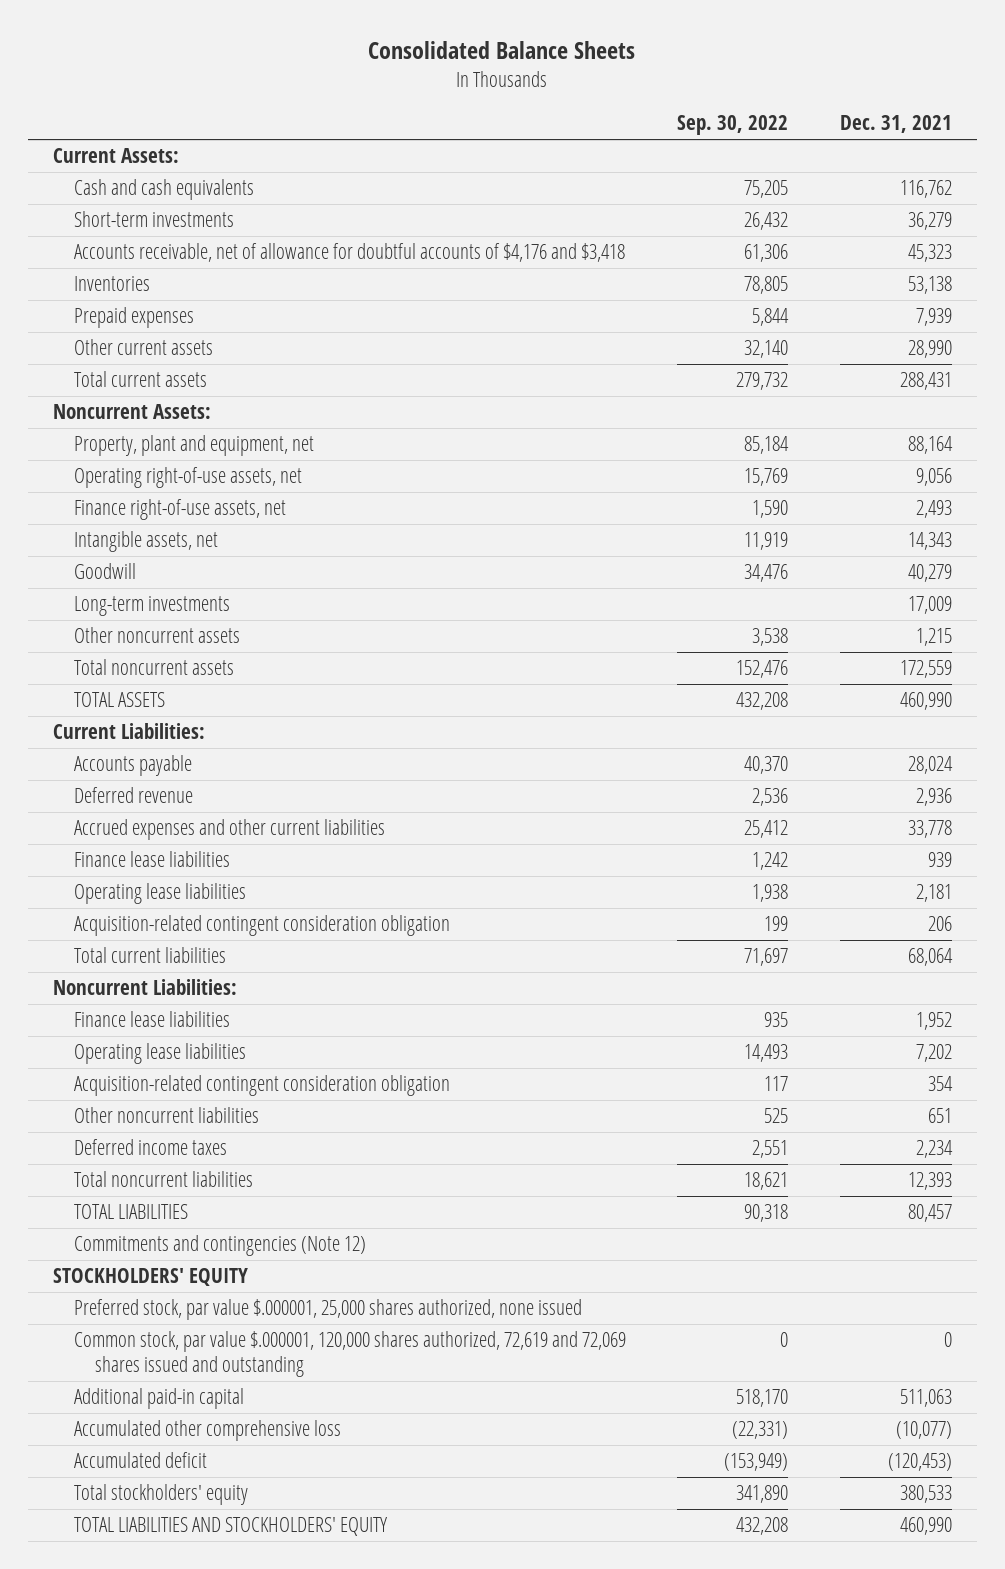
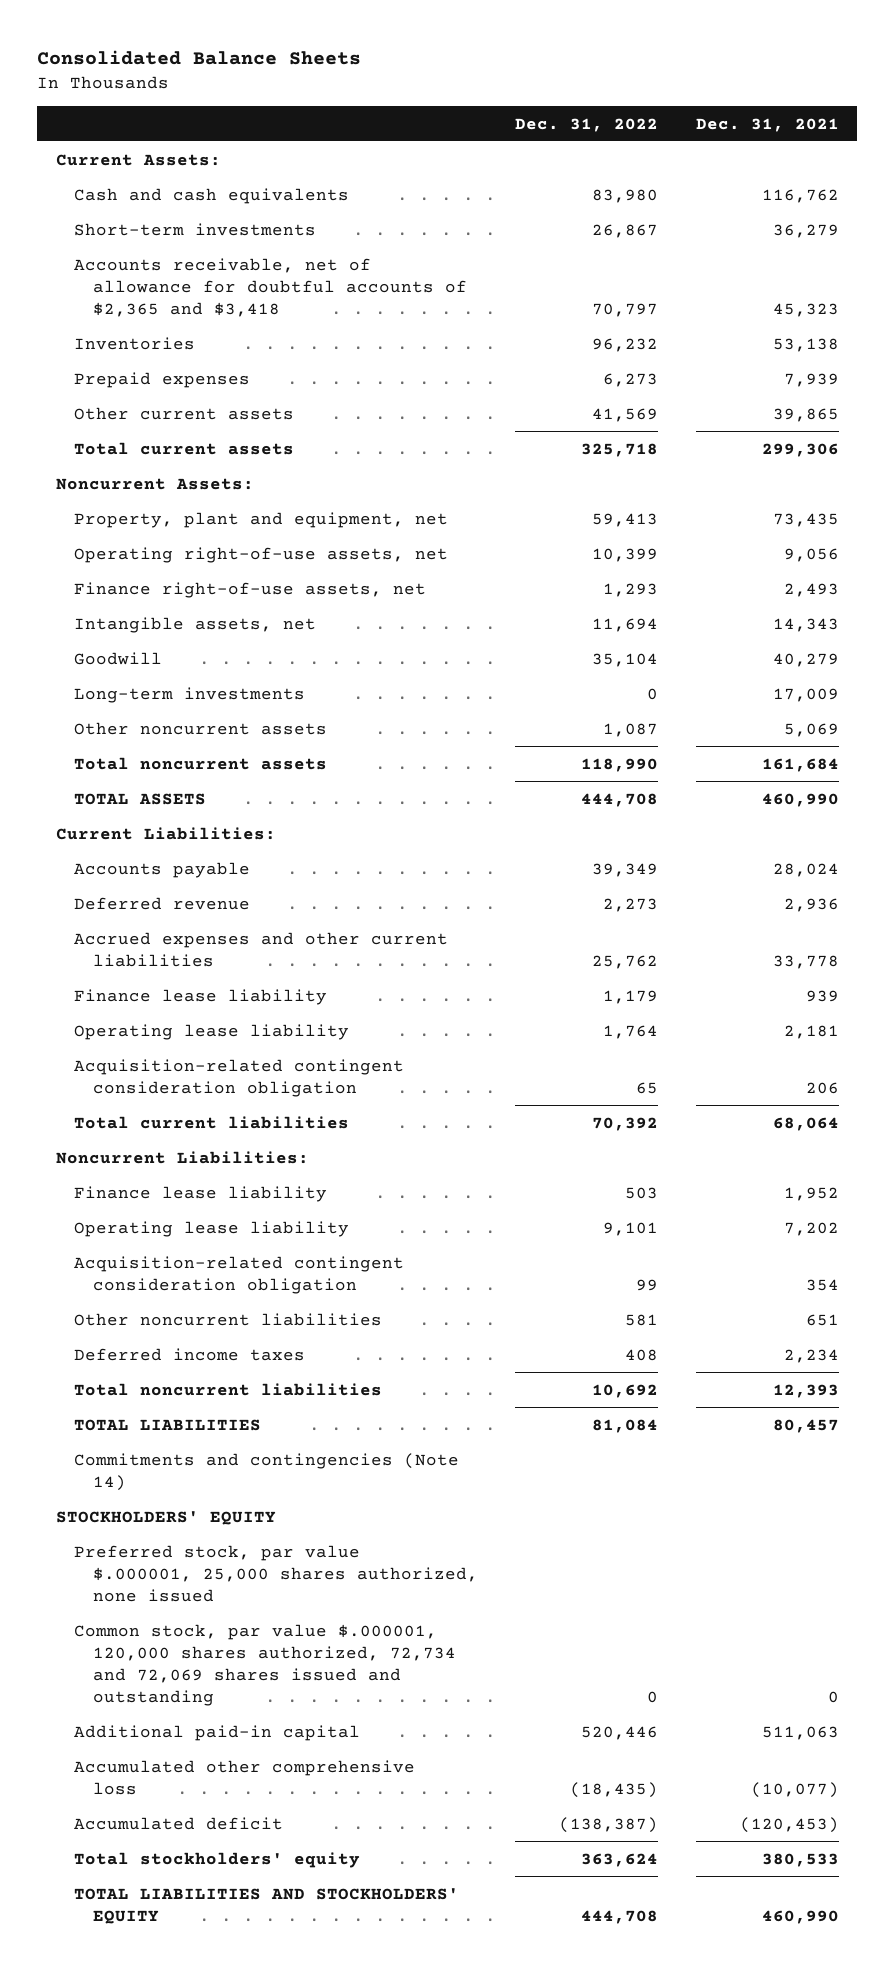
[677,115,789,136] Sep. 30, 2022 -> none
none -> [515,117,659,132] Dec. 31, 2022
[74,243,626,263] Accounts receivable, net of allowance for doubtful accounts of $4,176 and $3,418 -> [74,257,467,317] Accounts receivable, net of allowance for doubtful accounts of $2,365 and $3,418
[907,340,952,359] 28,990 -> [772,407,839,422] 39,865
[899,372,952,391] 288,431 -> [761,442,839,457] 299,306
[907,436,953,455] 88,164 -> [772,512,839,527] 73,435
[915,628,952,647] 1,215 -> [783,722,839,737] 5,069
[899,660,952,679] 172,559 -> [761,757,839,772] 161,684
[74,851,231,868] Finance lease liabilities -> [74,988,328,1005] Finance lease liability
[74,883,247,905] Operating lease liabilities -> [74,1023,350,1040] Operating lease liability
[74,1011,231,1028] Finance lease liabilities -> [74,1185,328,1202] Finance lease liability
[74,1043,247,1065] Operating lease liabilities -> [74,1220,350,1237] Operating lease liability
[74,1235,367,1257] Commitments and contingencies (Note 12) -> [74,1452,460,1491] Commitments and contingencies (Note 14)
[74,1331,627,1377] Common stock, par value $.000001, 120,000 shares authorized, 72,619 and 72,069 shares issued and outstanding -> [74,1623,456,1707] Common stock, par value $.000001, 120,000 shares authorized, 72,734 and 72,069 shares issued and outstanding

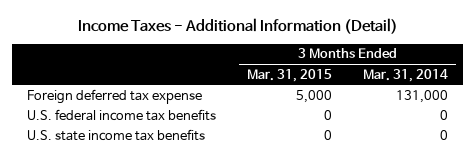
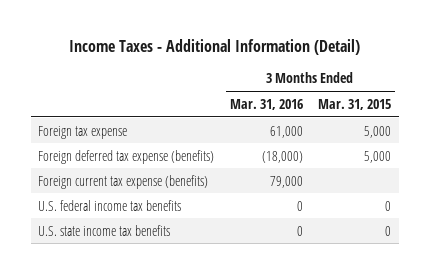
[362,68,448,82] Mar. 31, 2014 -> none
none -> [229,98,303,110] Mar. 31, 2016
none -> [38,125,128,139] Foreign tax expense
[27,88,203,104] Foreign deferred tax expense -> [38,149,215,164] Foreign deferred tax expense (benefits)
none -> [38,174,209,189] Foreign current tax expense (benefits)

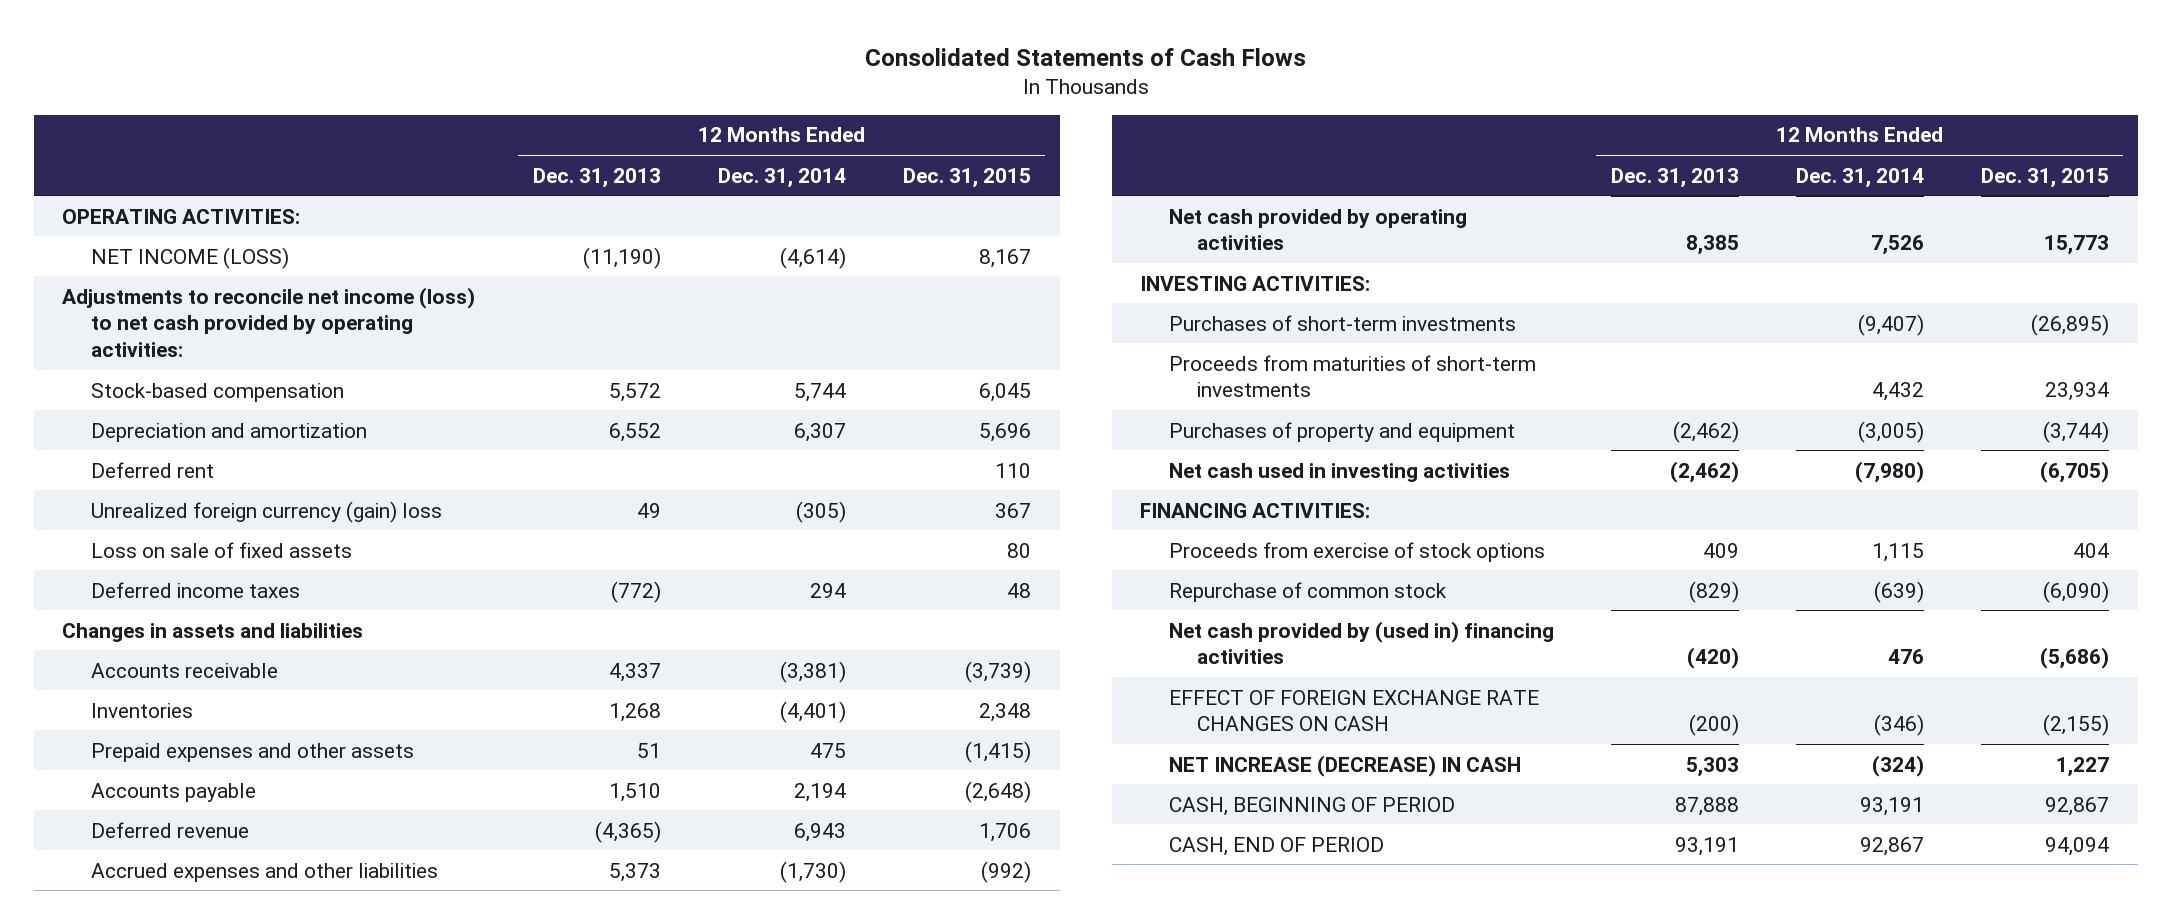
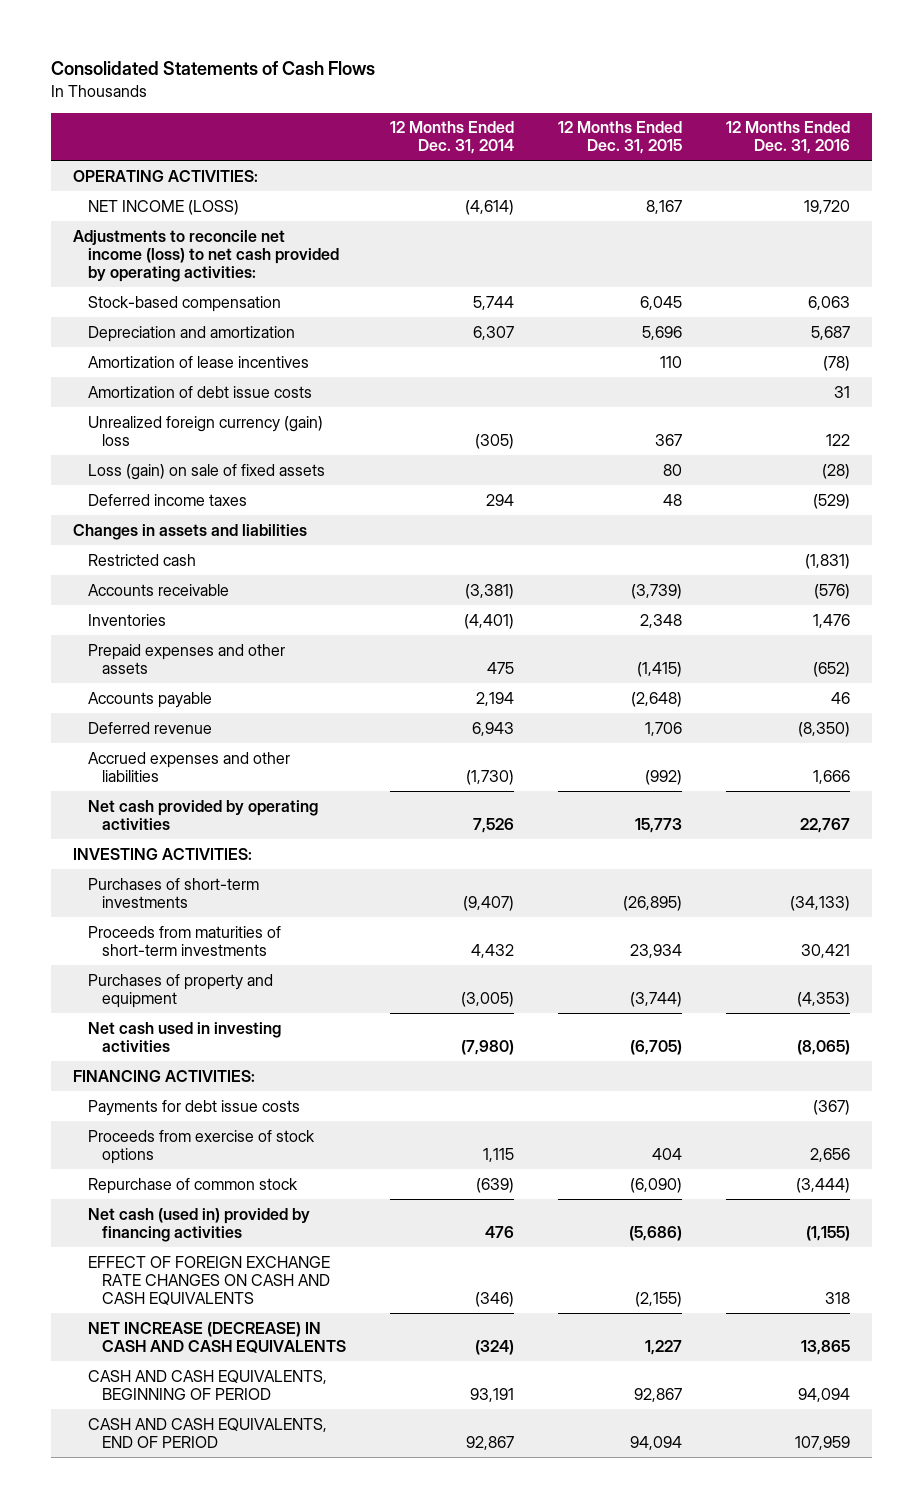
[532,167,661,188] Dec. 31, 2013 -> none
none -> [726,121,851,155] 12 Months Ended Dec. 31, 2016
[90,461,214,478] Deferred rent -> none
none -> [87,355,309,368] Amortization of lease incentives
none -> [87,385,312,398] Amortization of debt issue costs
[90,541,352,558] Loss on sale of fixed assets -> [87,463,325,480] Loss (gain) on sale of fixed assets
none -> [87,553,196,566] Restricted cash
none -> [87,1099,300,1116] Payments for debt issue costs
[1168,620,1554,665] Net cash provided by (used in) financing activities -> [87,1207,310,1242] Net cash (used in) provided by financing activities
[1168,689,1539,732] EFFECT OF FOREIGN EXCHANGE RATE CHANGES ON CASH -> [87,1255,331,1305] EFFECT OF FOREIGN EXCHANGE RATE CHANGES ON CASH AND CASH EQUIVALENTS
[1168,754,1521,777] NET INCREASE (DECREASE) IN CASH -> [87,1321,347,1353] NET INCREASE (DECREASE) IN CASH AND CASH EQUIVALENTS
[1168,796,1455,816] CASH, BEGINNING OF PERIOD -> [87,1369,327,1400] CASH AND CASH EQUIVALENTS, BEGINNING OF PERIOD
[1168,836,1384,856] CASH, END OF PERIOD -> [87,1417,327,1448] CASH AND CASH EQUIVALENTS, END OF PERIOD

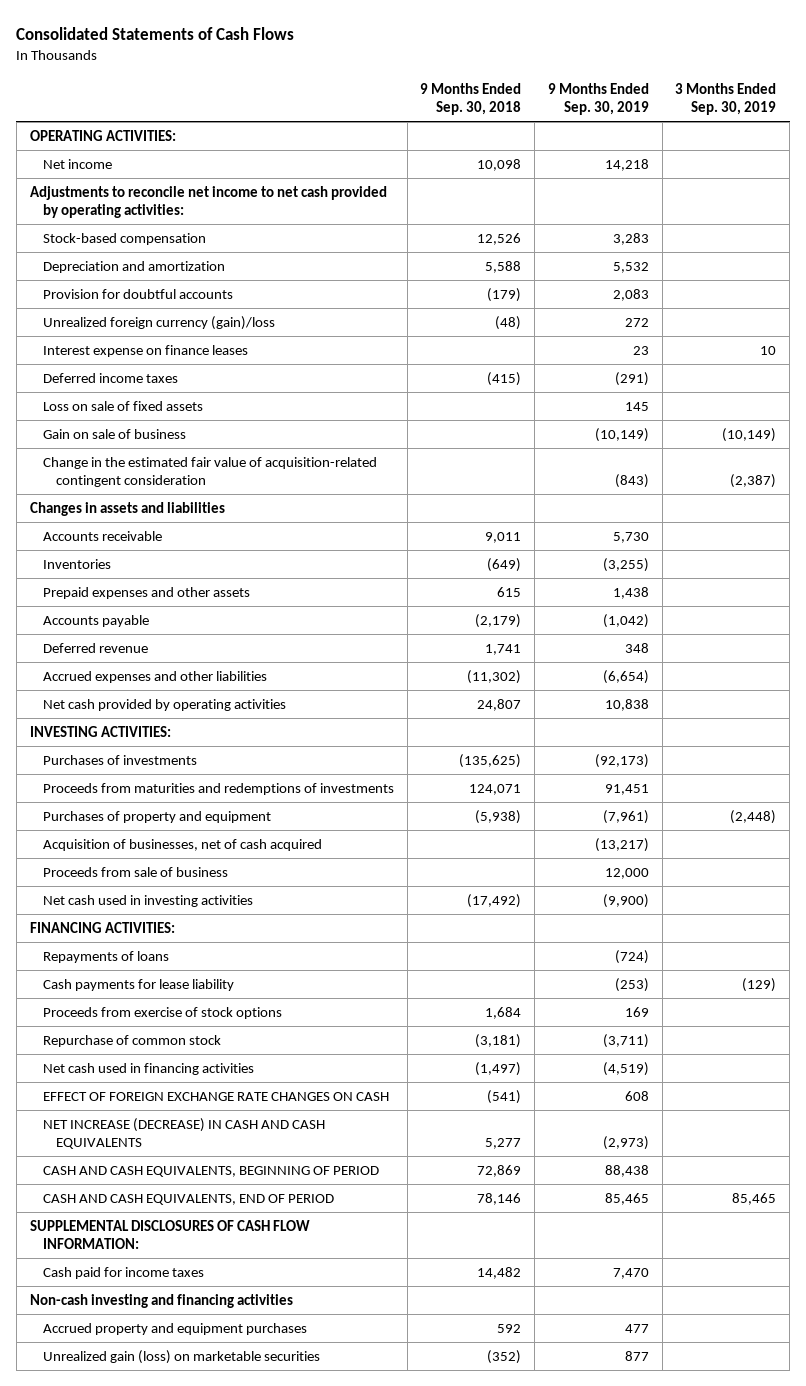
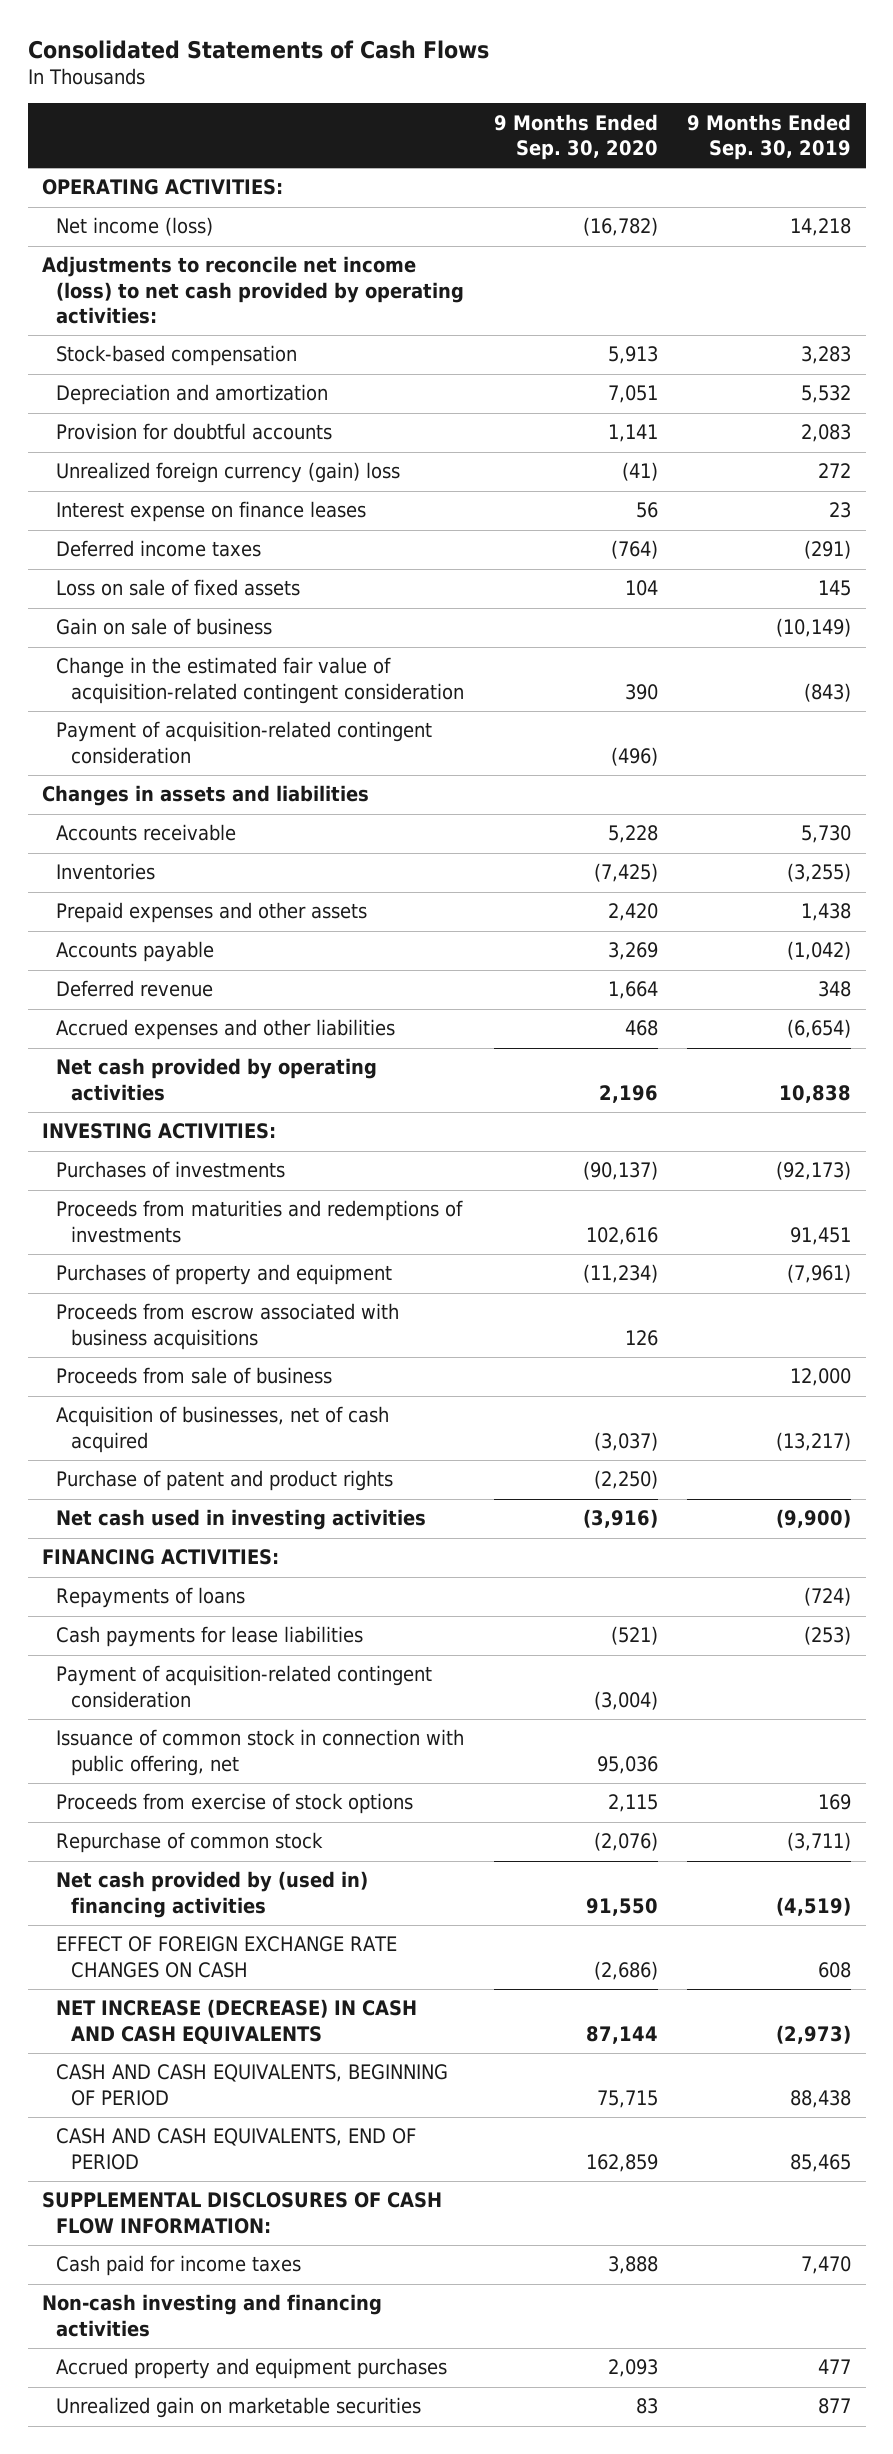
[420,82,522,115] 9 Months Ended Sep. 30, 2018 -> none
[675,82,777,115] 3 Months Ended Sep. 30, 2019 -> none
none -> [493,113,658,161] 9 Months Ended Sep. 30, 2020
[42,158,112,169] Net income -> [56,217,214,237] Net income (loss)
[29,185,387,219] Adjustments to reconcile net income to net cash provided by operating activities: -> [42,256,465,324] Adjustments to reconcile net income (loss) to net cash provided by operating activities:
[42,315,275,330] Unrealized foreign currency (gain)/loss -> [56,462,401,484] Unrealized foreign currency (gain) loss
none -> [56,721,433,764] Payment of acquisition-related contingent consideration
none -> [56,1303,400,1350] Proceeds from escrow associated with business acquisitions
[42,838,322,851] Acquisition of businesses, net of cash acquired -> [56,1406,390,1453] Acquisition of businesses, net of cash acquired
none -> [56,1470,394,1492] Purchase of patent and product rights
[42,978,234,991] Cash payments for lease liability -> [56,1626,364,1648] Cash payments for lease liabilities
none -> [56,1665,433,1708] Payment of acquisition-related contingent consideration
none -> [56,1729,465,1776] Issuance of common stock in connection with public offering, net
[42,1062,254,1075] Net cash used in financing activities -> [56,1871,369,1918] Net cash provided by (used in) financing activities
[42,1349,320,1364] Unrealized gain (loss) on marketable securities -> [56,2397,422,2419] Unrealized gain on marketable securities

